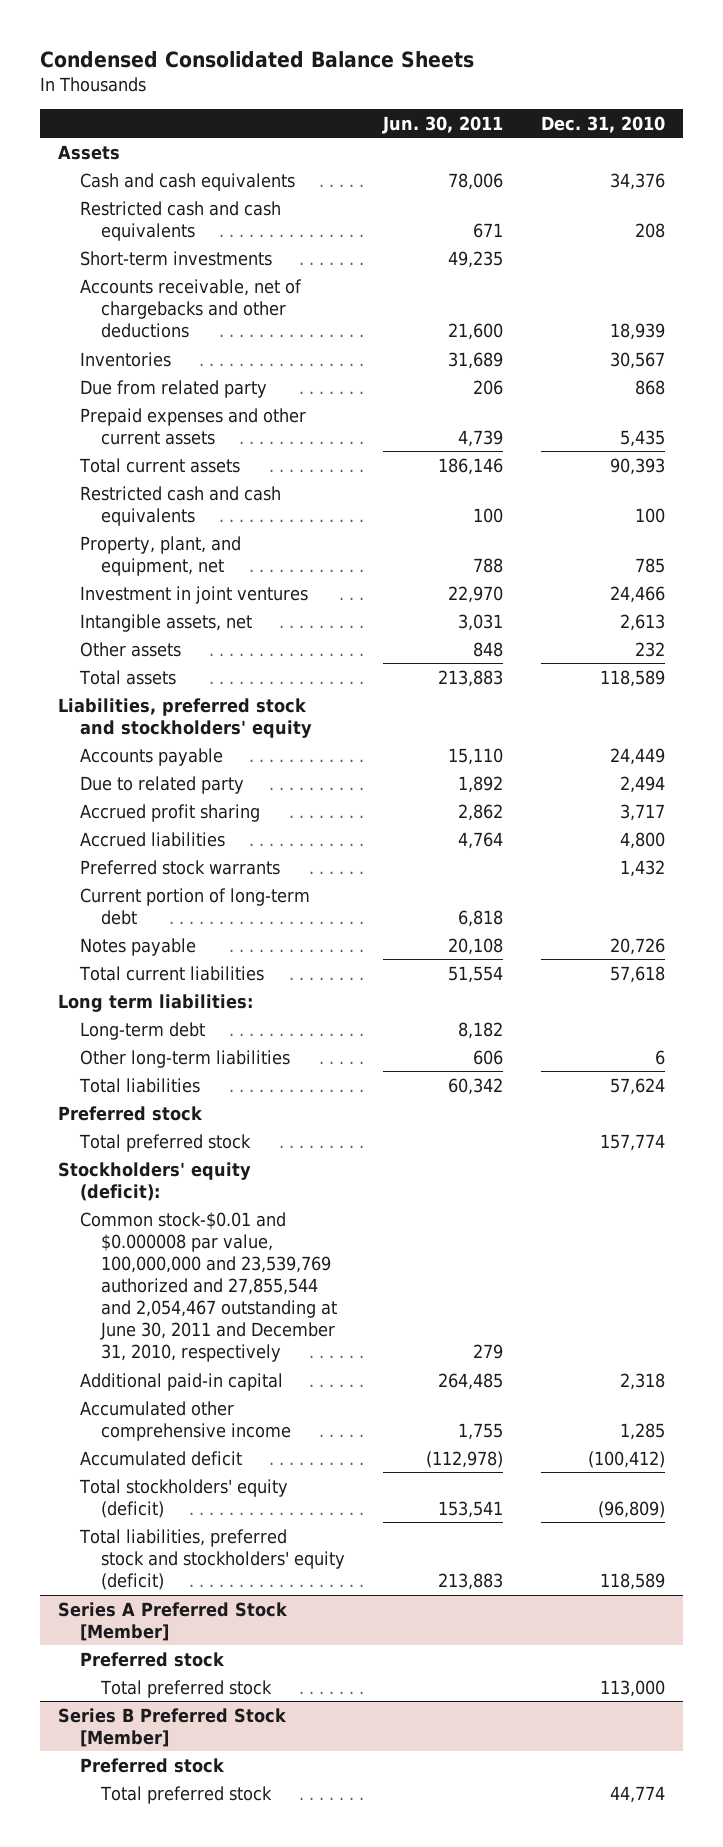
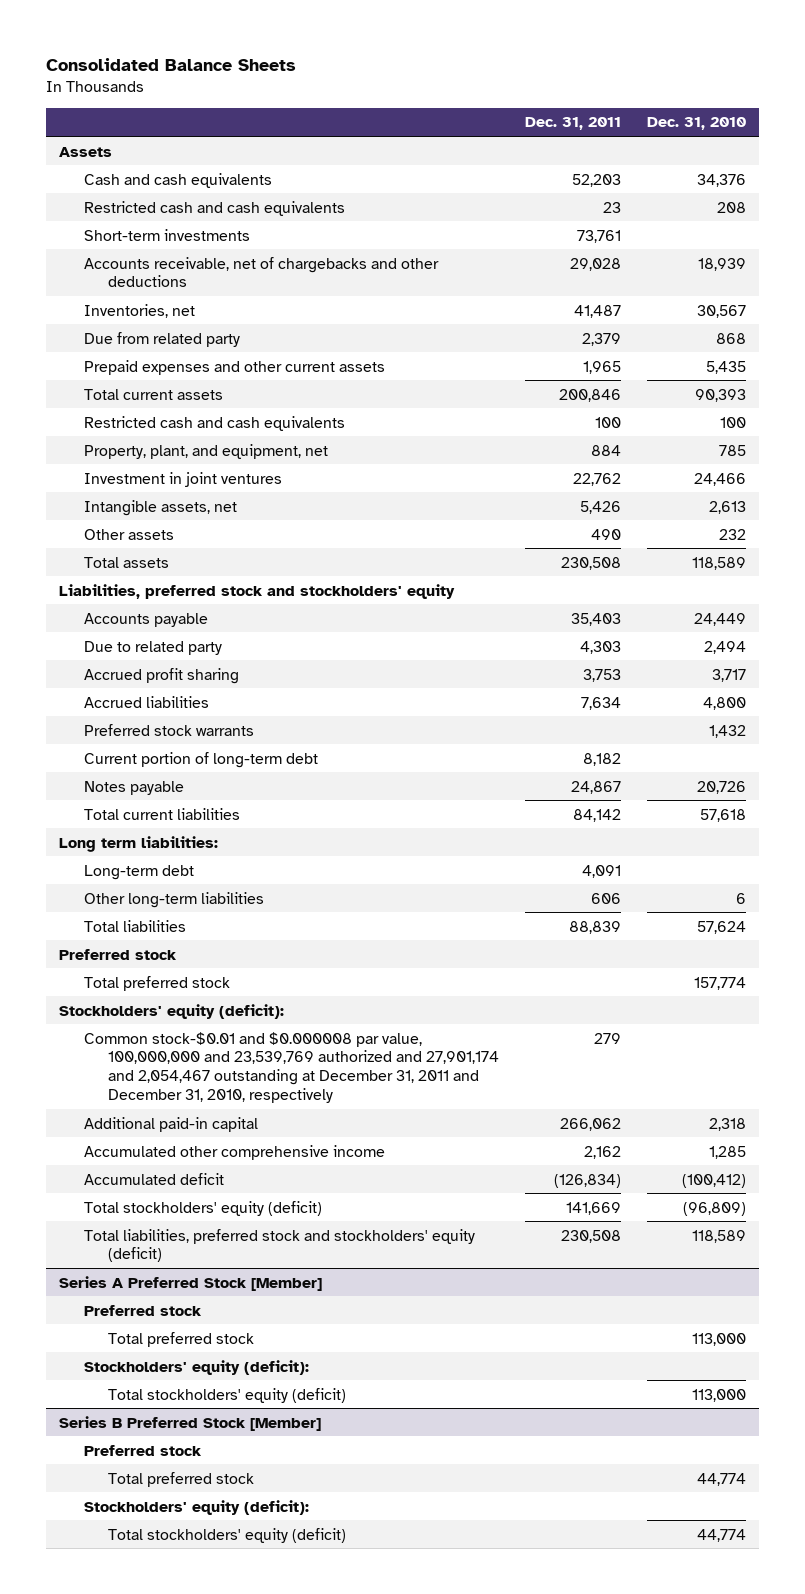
[39,51,474,69] Condensed Consolidated Balance Sheets -> [46,57,297,71] Consolidated Balance Sheets
[381,115,503,134] Jun. 30, 2011 -> none
none -> [524,117,621,131] Dec. 31, 2011
[79,351,171,367] Inventories -> [83,303,195,318] Inventories, net
[79,1211,338,1363] Common stock-$0.01 and $0.000008 par value, 100,000,000 and 23,539,769 authorized and 27,855,544 and 2,054,467 outstanding at June 30, 2011 and December 31, 2010, respectively -> [83,1031,500,1104] Common stock-$0.01 and $0.000008 par value, 100,000,000 and 23,539,769 authorized and 27,901,174 and 2,054,467 outstanding at December 31, 2011 and December 31, 2010, respectively
none -> [83,1359,309,1375] Stockholders' equity (deficit):
none -> [108,1387,347,1403] Total stockholders' equity (deficit)
none -> [83,1499,309,1515] Stockholders' equity (deficit):
none -> [108,1527,347,1543] Total stockholders' equity (deficit)

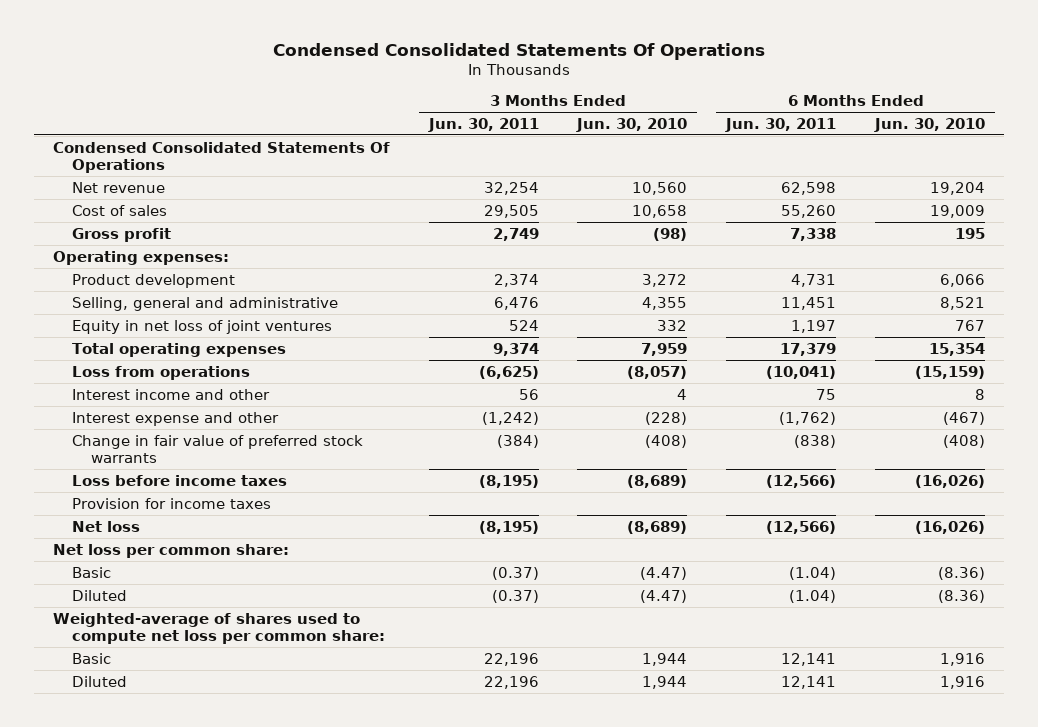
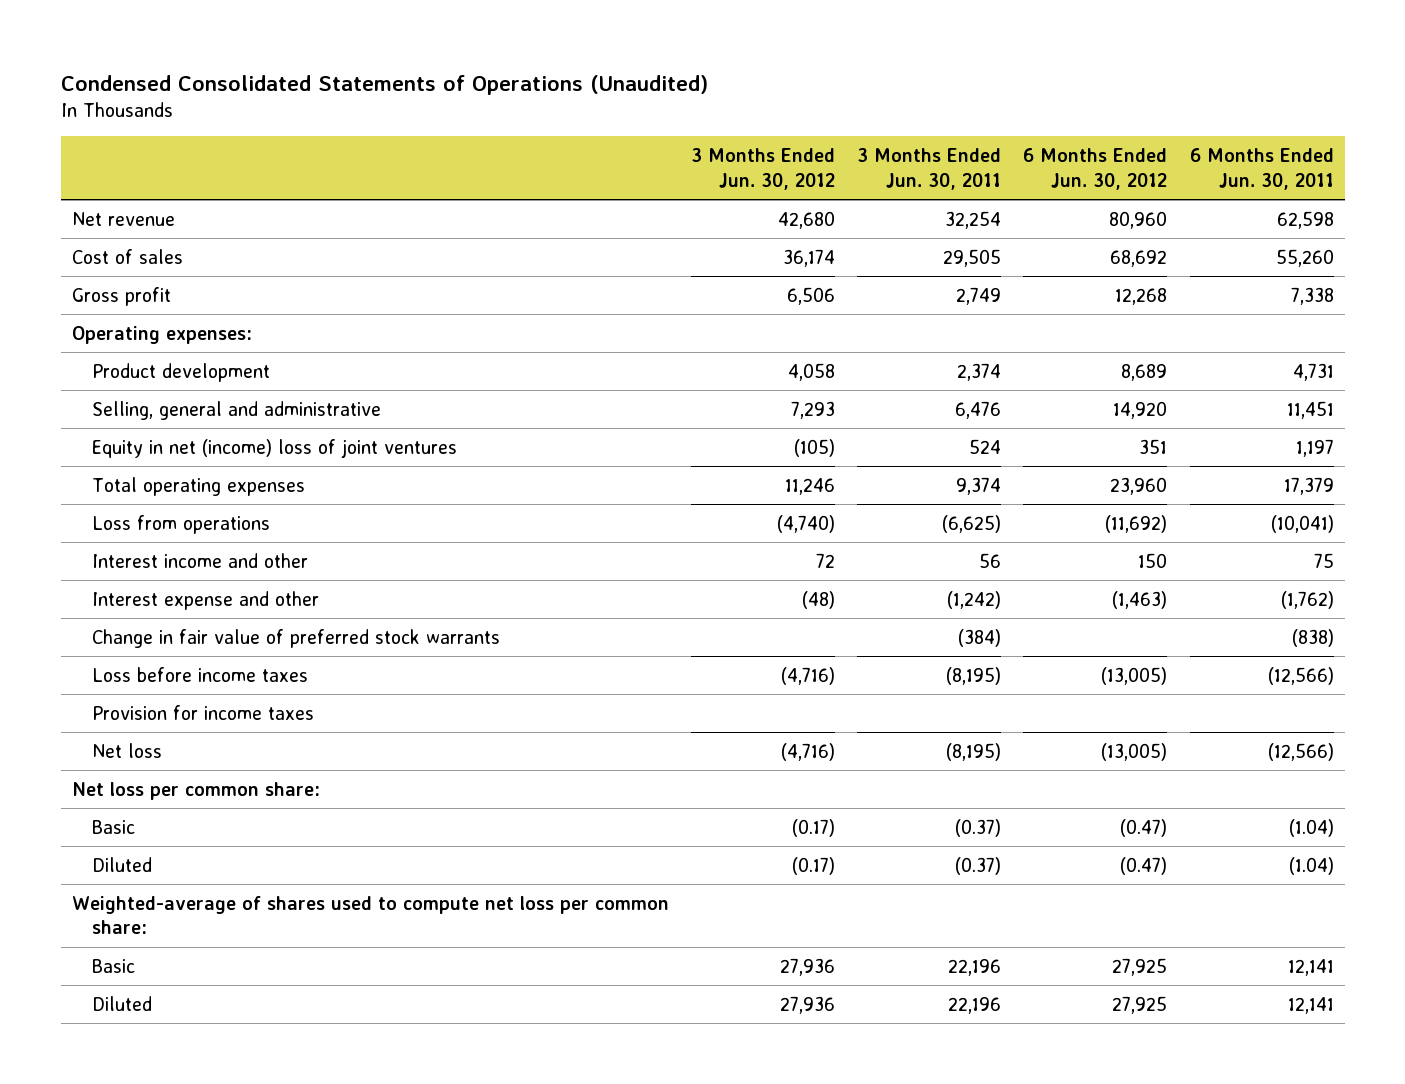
[272,42,765,60] Condensed Consolidated Statements Of Operations -> [60,74,708,95] Condensed Consolidated Statements of Operations (Unaudited)
[576,117,688,132] Jun. 30, 2010 -> none
[873,117,985,132] Jun. 30, 2010 -> none
none -> [690,147,835,190] 3 Months Ended Jun. 30, 2012
none -> [1023,147,1168,190] 6 Months Ended Jun. 30, 2012
[52,141,390,174] Condensed Consolidated Statements Of Operations -> none
[71,319,332,334] Equity in net loss of joint ventures -> [91,438,457,458] Equity in net (income) loss of joint ventures

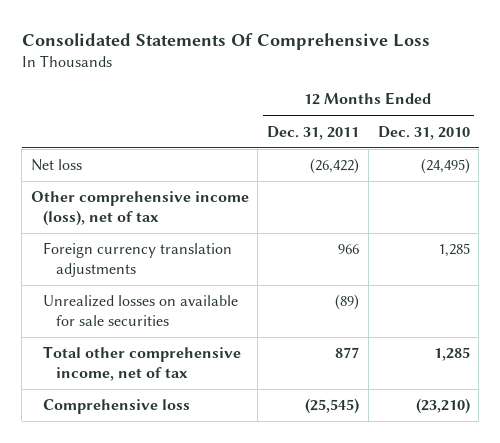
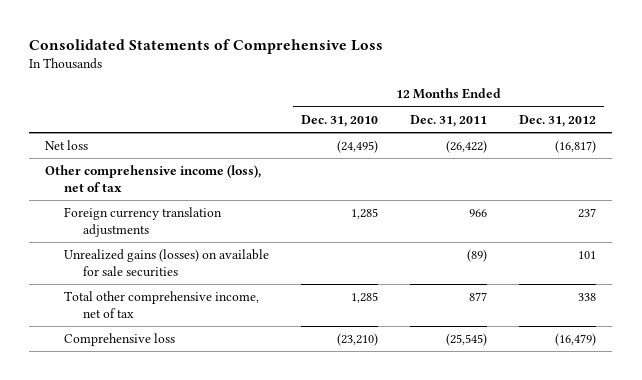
[21,33,430,51] Consolidated Statements Of Comprehensive Loss -> [29,39,384,55] Consolidated Statements of Comprehensive Loss
none -> [519,114,597,127] Dec. 31, 2012
[43,295,239,326] Unrealized losses on available for sale securities -> [64,249,270,277] Unrealized gains (losses) on available for sale securities

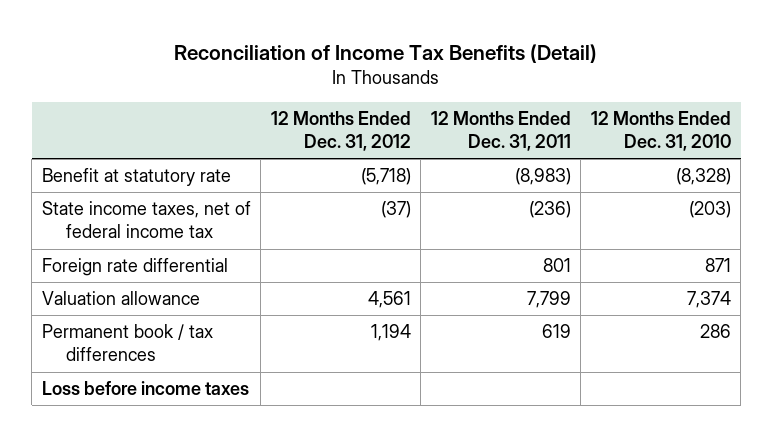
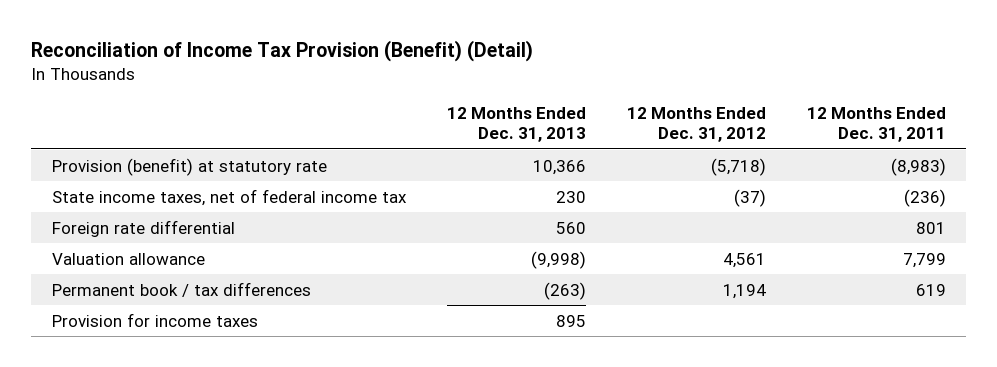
[174,43,598,63] Reconciliation of Income Tax Benefits (Detail) -> [31,40,534,63] Reconciliation of Income Tax Provision (Benefit) (Detail)
[590,111,731,152] 12 Months Ended Dec. 31, 2010 -> none
none -> [446,106,586,142] 12 Months Ended Dec. 31, 2013
[41,168,231,187] Benefit at statutory rate -> [51,157,327,176] Provision (benefit) at statutory rate
[41,381,249,396] Loss before income taxes -> [51,312,258,327] Provision for income taxes

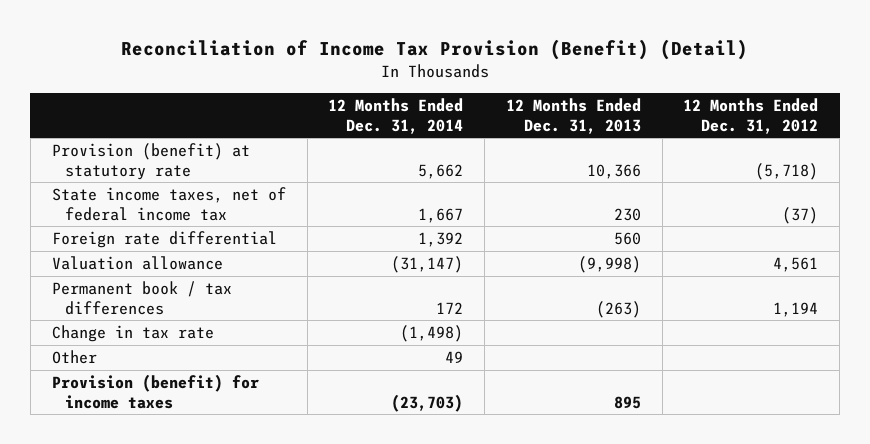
[806,106,946,142] 12 Months Ended Dec. 31, 2011 -> none
none -> [328,97,464,134] 12 Months Ended Dec. 31, 2014
none -> [51,324,214,342] Change in tax rate
none -> [51,349,97,364] Other
[51,312,258,327] Provision for income taxes -> [51,373,259,409] Provision (benefit) for income taxes

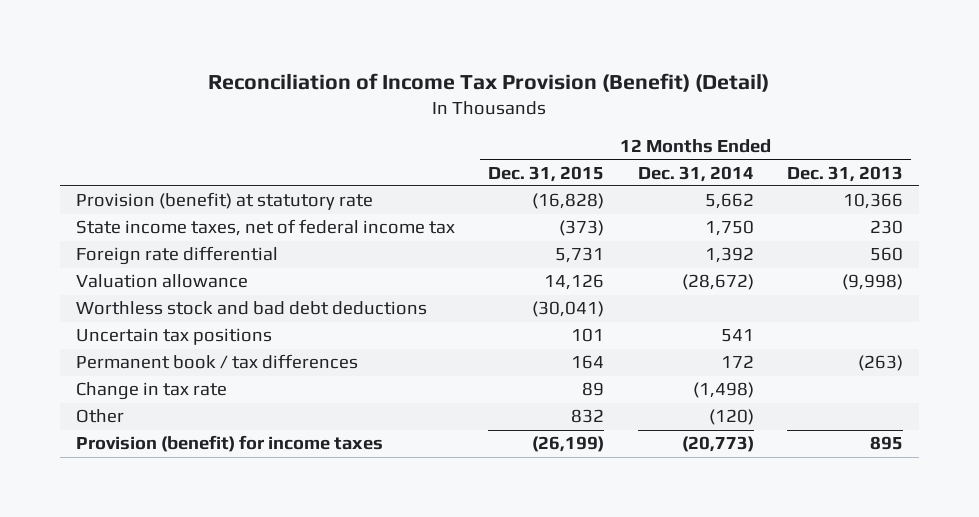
[683,97,819,134] 12 Months Ended Dec. 31, 2012 -> none
none -> [488,165,605,182] Dec. 31, 2015
[418,207,464,223] 1,667 -> [704,220,754,237] 1,750
[391,255,464,273] (31,147) -> [681,274,754,291] (28,672)
none -> [76,301,428,316] Worthless stock and bad debt deductions
none -> [76,328,273,346] Uncertain tax positions
[445,350,464,363] 49 -> [708,409,754,426] (120)
[391,393,464,412] (23,703) -> [681,436,754,453] (20,773)

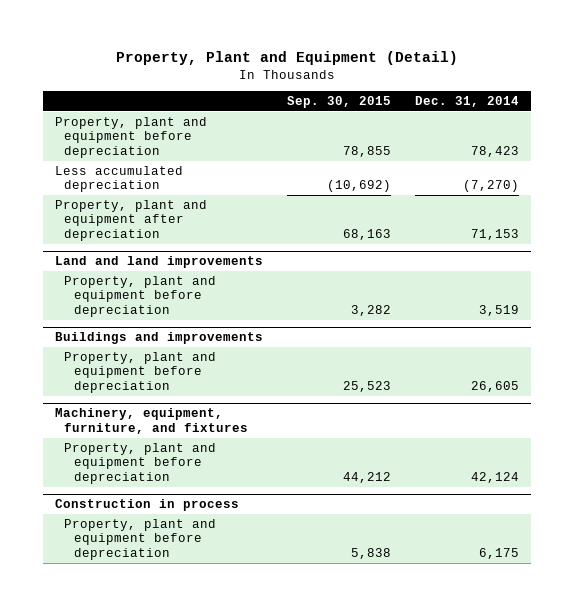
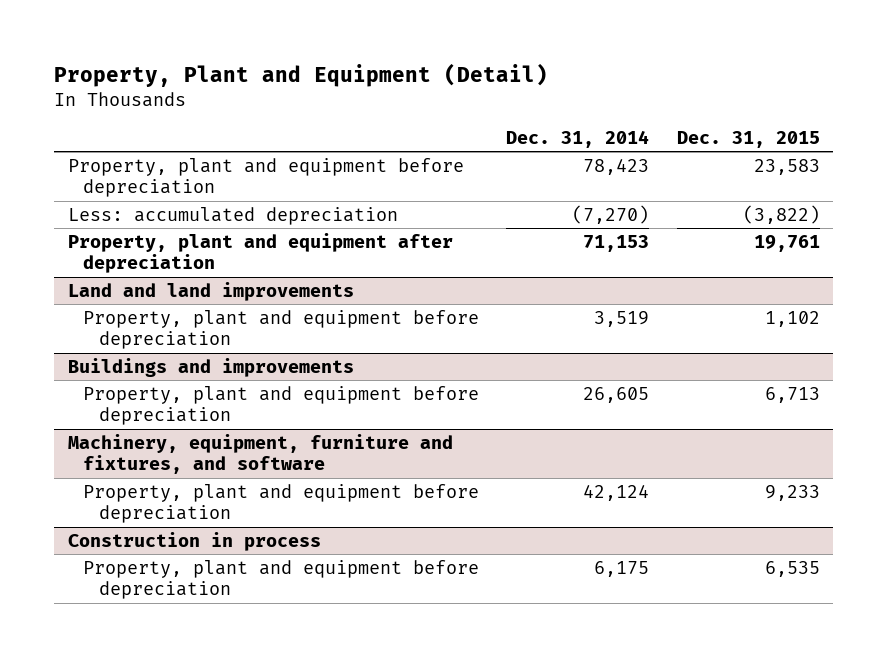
[286,95,391,108] Sep. 30, 2015 -> none
none -> [676,131,820,149] Dec. 31, 2015
[54,165,183,193] Less accumulated depreciation -> [67,206,398,225] Less: accumulated depreciation
[54,408,249,434] Machinery, equipment, furniture, and fixtures -> [67,433,453,475] Machinery, equipment, furniture and fixtures, and software

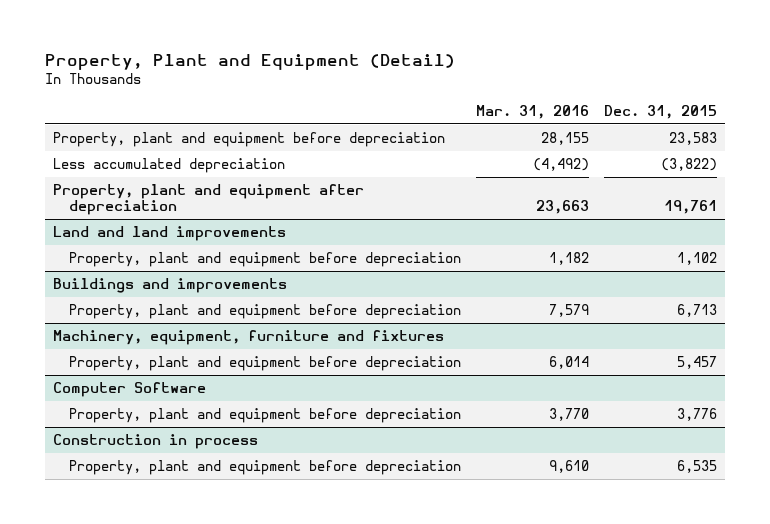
[506,130,650,149] Dec. 31, 2014 -> none
none -> [476,104,590,119] Mar. 31, 2016
[67,206,398,225] Less: accumulated depreciation -> [52,157,285,173] Less accumulated depreciation
[67,433,453,475] Machinery, equipment, furniture and fixtures, and software -> [52,329,444,345] Machinery, equipment, furniture and fixtures
[764,484,820,501] 9,233 -> [677,355,718,369] 5,457
none -> [52,381,206,397] Computer Software
none -> [68,407,461,423] Property, plant and equipment before depreciation

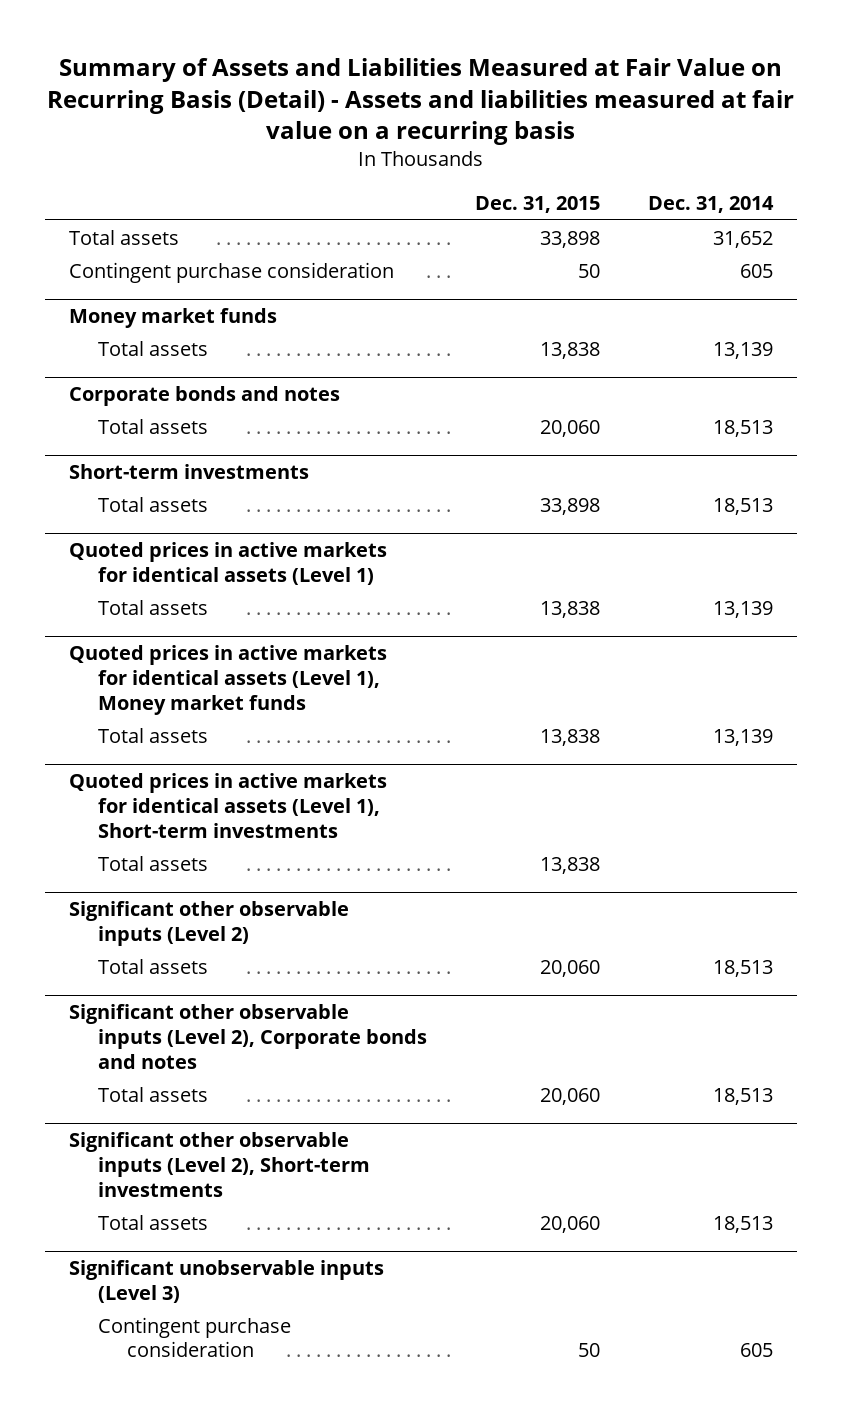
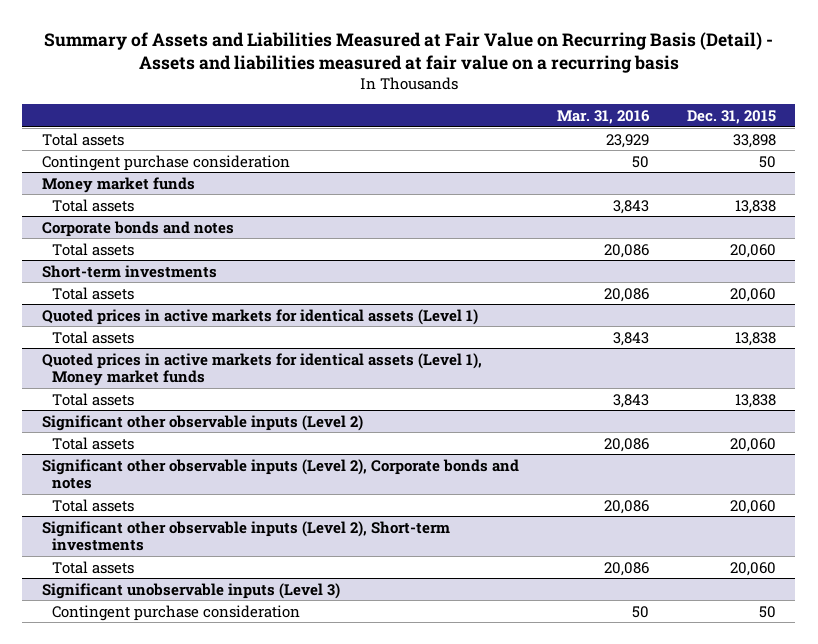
[647,196,774,214] Dec. 31, 2014 -> none
none -> [556,109,650,124] Mar. 31, 2016
[539,497,600,515] 33,898 -> [730,287,777,302] 20,060
[68,773,387,838] Quoted prices in active markets for identical assets (Level 1), Short-term investments -> none
[97,855,208,871] Total assets -> none

